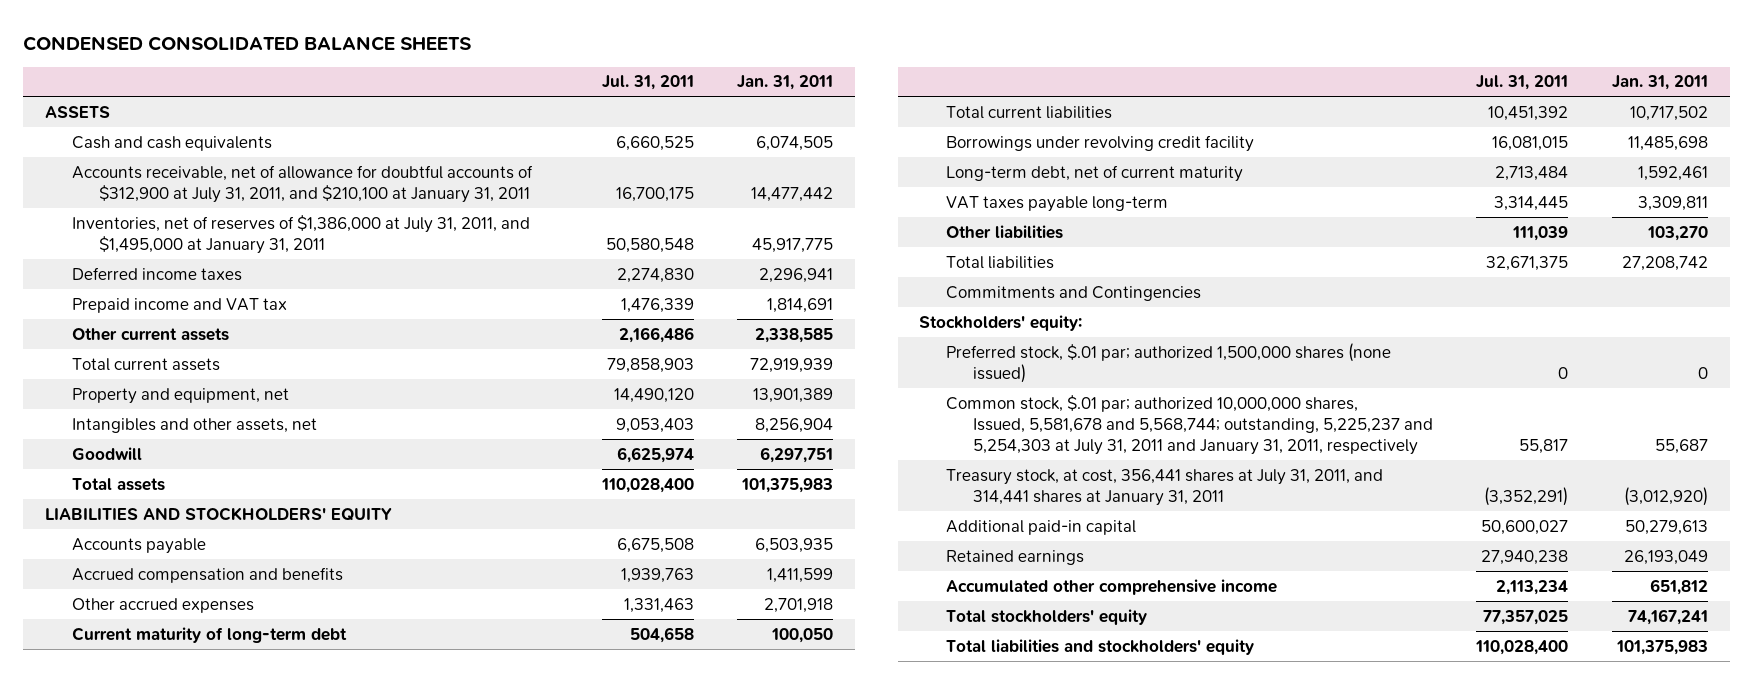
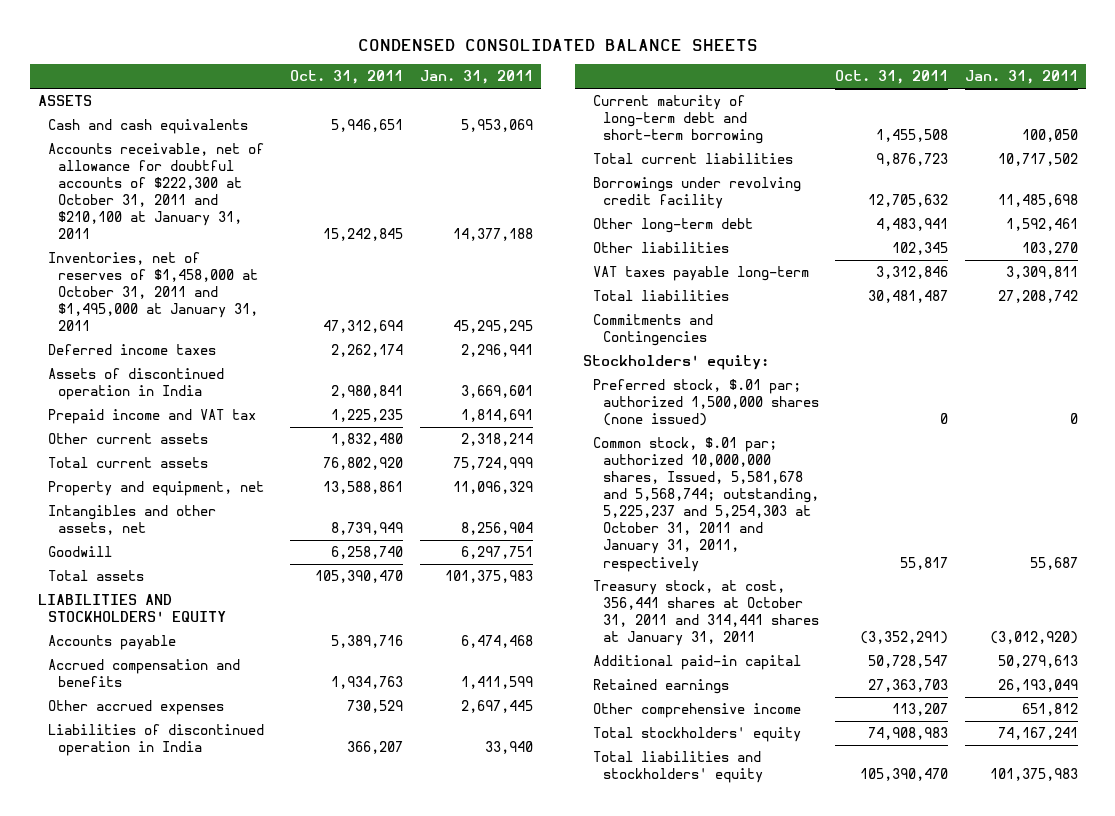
[602,75,695,91] Jul. 31, 2011 -> none
none -> [290,70,404,85] Oct. 31, 2011
[756,135,834,151] 6,074,505 -> [460,119,533,133] 5,953,069
[71,164,533,203] Accounts receivable, net of allowance for doubtful accounts of $312,900 at July 31, 2011, and $210,100 at January 31, 2011 -> [47,143,264,240] Accounts receivable, net of allowance for doubtful accounts of $222,300 at October 31, 2011 and $210,100 at January 31, 2011
[751,186,834,202] 14,477,442 -> [452,228,533,242] 14,377,188
[71,214,530,254] Inventories, net of reserves of $1,386,000 at July 31, 2011, and $1,495,000 at January 31, 2011 -> [47,252,258,332] Inventories, net of reserves of $1,458,000 at October 31, 2011 and $1,495,000 at January 31, 2011
[752,237,834,253] 45,917,775 -> [452,320,533,334] 45,295,295
none -> [47,368,224,401] Assets of discontinued operation in India
[755,327,834,343] 2,338,585 -> [460,433,533,447] 2,318,214
[750,357,834,373] 72,919,939 -> [452,457,533,471] 75,724,999
[753,387,834,403] 13,901,389 -> [452,481,533,495] 11,096,329
[755,537,834,553] 6,503,935 -> [460,635,533,649] 6,474,468
[764,597,834,613] 2,701,918 -> [460,700,533,714] 2,697,445
none -> [47,724,264,757] Liabilities of discontinued operation in India
[71,626,347,643] Current maturity of long-term debt -> [592,95,763,145] Current maturity of long-term debt and short-term borrowing
[946,164,1244,182] Long-term debt, net of current maturity -> [592,218,753,234] Other long-term debt
[946,195,1169,212] VAT taxes payable long-term -> [592,266,809,282] VAT taxes payable long-term
[946,394,1434,456] Common stock, $.01 par; authorized 10,000,000 shares, Issued, 5,581,678 and 5,568,744; outstanding, 5,225,237 and 5,254,303 at July 31, 2011 and January 31, 2011, respectively -> [592,437,819,572] Common stock, $.01 par; authorized 10,000,000 shares, Issued, 5,581,678 and 5,568,744; outstanding, 5,225,237 and 5,254,303 at October 31, 2011 and January 31, 2011, respectively
[946,468,1384,506] Treasury stock, at cost, 356,441 shares at July 31, 2011, and 314,441 shares at January 31, 2011 -> [592,580,819,647] Treasury stock, at cost, 356,441 shares at October 31, 2011 and 314,441 shares at January 31, 2011
[946,578,1278,595] Accumulated other comprehensive income -> [592,703,801,719] Other comprehensive income

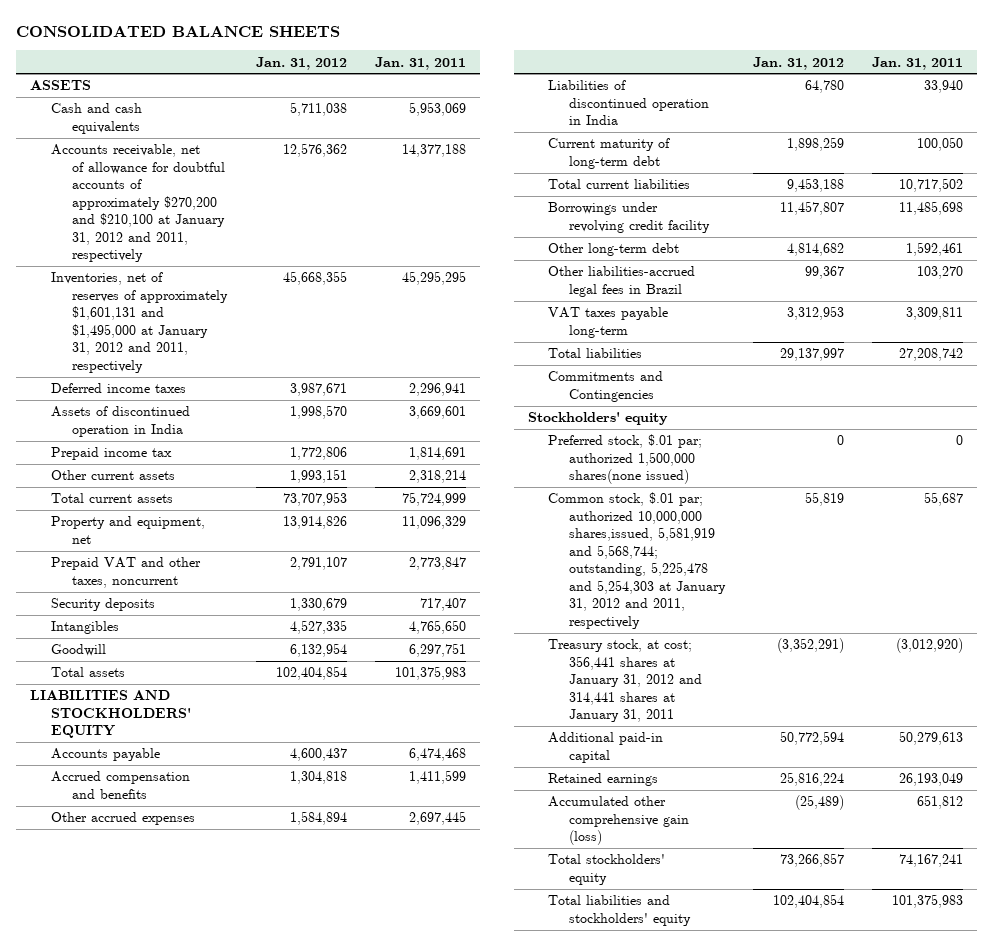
[357,38,758,51] CONDENSED CONSOLIDATED BALANCE SHEETS -> [15,25,340,37] CONSOLIDATED BALANCE SHEETS
[290,70,404,85] Oct. 31, 2011 -> none
none -> [255,56,347,70] Jan. 31, 2012
[47,143,264,240] Accounts receivable, net of allowance for doubtful accounts of $222,300 at October 31, 2011 and $210,100 at January 31, 2011 -> [50,144,225,263] Accounts receivable, net of allowance for doubtful accounts of approximately $270,200 and $210,100 at January 31, 2012 and 2011, respectively
[47,252,258,332] Inventories, net of reserves of $1,458,000 at October 31, 2011 and $1,495,000 at January 31, 2011 -> [50,272,228,373] Inventories, net of reserves of approximately $1,601,131 and $1,495,000 at January 31, 2012 and 2011, respectively
[47,409,256,425] Prepaid income and VAT tax -> [50,447,172,461] Prepaid income tax
none -> [50,557,201,588] Prepaid VAT and other taxes, noncurrent
none -> [50,598,155,612] Security deposits
[47,505,216,536] Intangibles and other assets, net -> [50,621,119,635] Intangibles
[460,522,533,536] 8,256,904 -> [408,620,466,635] 4,765,650
[592,95,763,145] Current maturity of long-term debt and short-term borrowing -> [548,138,671,169] Current maturity of long-term debt
[592,242,729,254] Other liabilities -> [548,266,696,297] Other liabilities-accrued legal fees in Brazil
[582,355,769,371] Stockholders' equity: -> [527,412,668,426] Stockholders' equity
[592,379,819,427] Preferred stock, $.01 par; authorized 1,500,000 shares (none issued) -> [548,434,703,485] Preferred stock, $.01 par; authorized 1,500,000 shares(none issued)
[592,437,819,572] Common stock, $.01 par; authorized 10,000,000 shares, Issued, 5,581,678 and 5,568,744; outstanding, 5,225,237 and 5,254,303 at October 31, 2011 and January 31, 2011, respectively -> [548,492,727,629] Common stock, $.01 par; authorized 10,000,000 shares,issued, 5,581,919 and 5,568,744; outstanding, 5,225,478 and 5,254,303 at January 31, 2012 and 2011, respectively
[592,580,819,647] Treasury stock, at cost, 356,441 shares at October 31, 2011 and 314,441 shares at January 31, 2011 -> [548,639,703,723] Treasury stock, at cost; 356,441 shares at January 31, 2012 and 314,441 shares at January 31, 2011
[592,703,801,719] Other comprehensive income -> [548,796,690,846] Accumulated other comprehensive gain (loss)

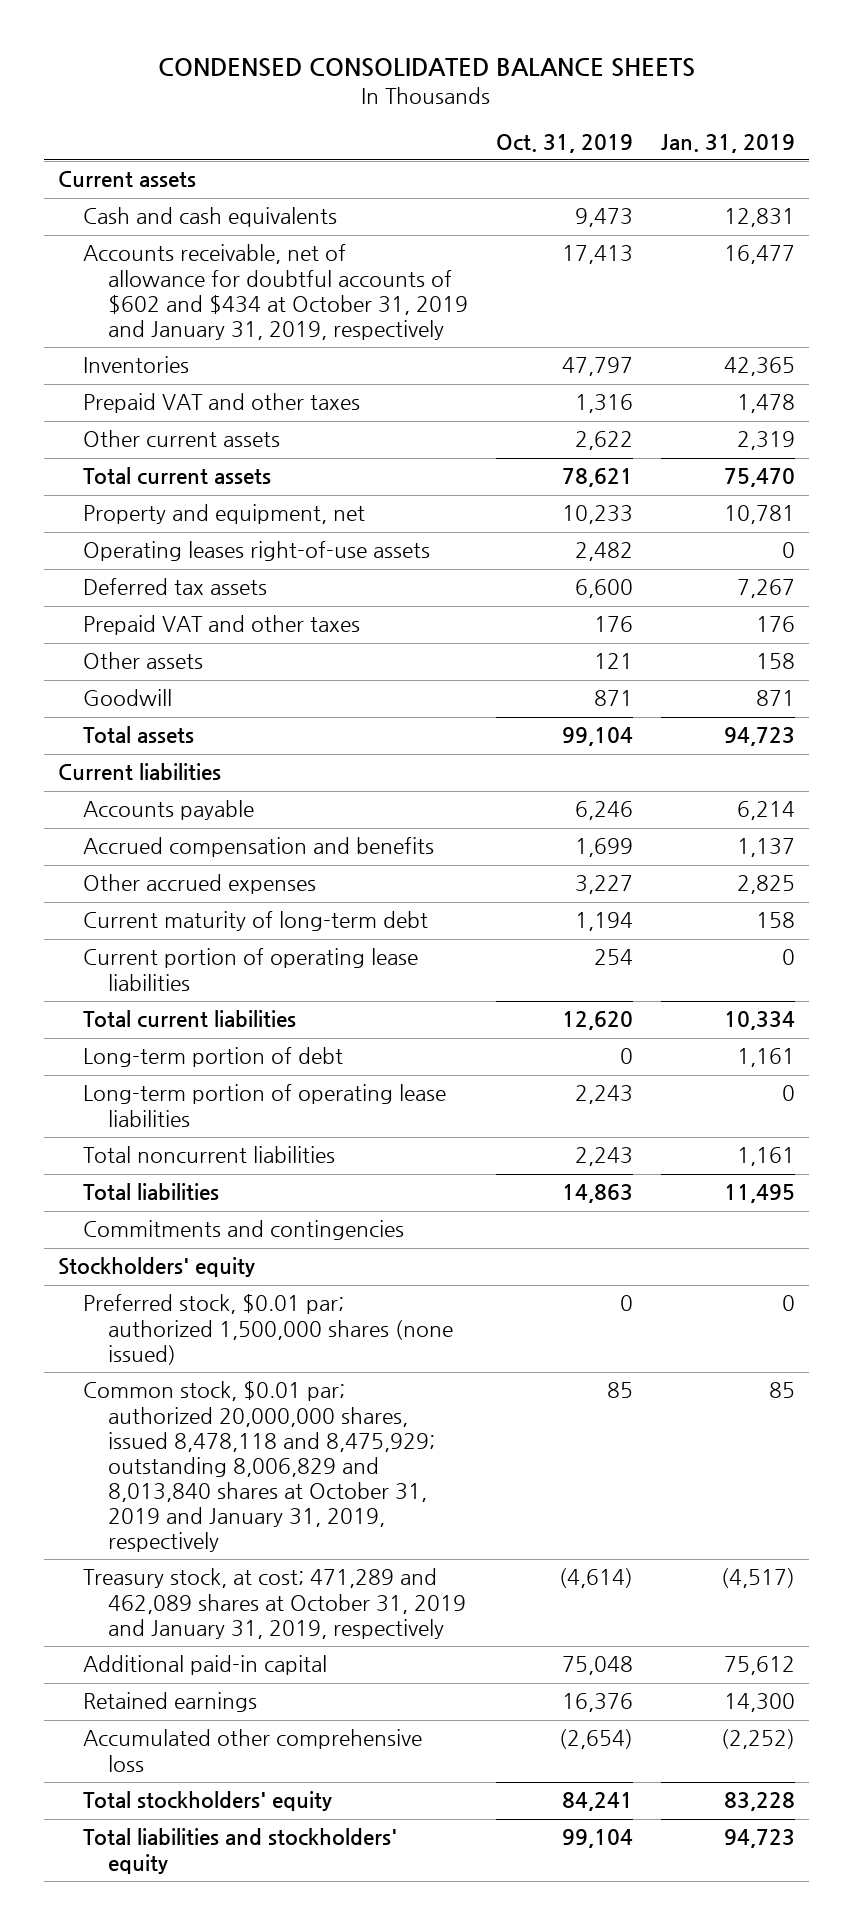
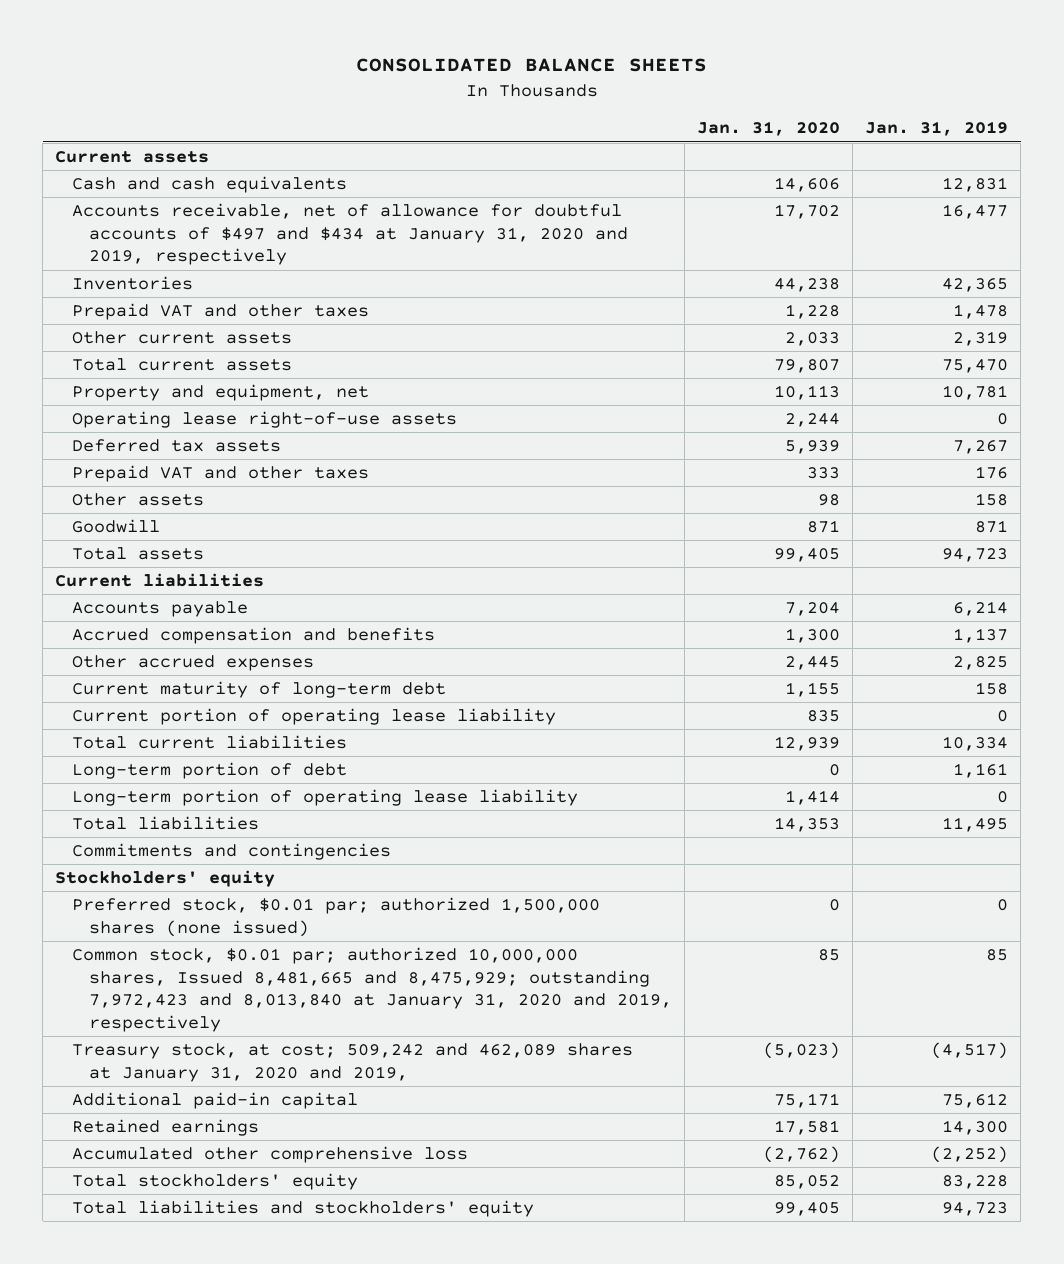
[158,58,696,78] CONDENSED CONSOLIDATED BALANCE SHEETS -> [355,58,707,73] CONSOLIDATED BALANCE SHEETS
[495,133,633,153] Oct. 31, 2019 -> none
none -> [696,121,840,137] Jan. 31, 2020
[82,244,468,340] Accounts receivable, net of allowance for doubtful accounts of $602 and $434 at October 31, 2019 and January 31, 2019, respectively -> [72,203,628,266] Accounts receivable, net of allowance for doubtful accounts of $497 and $434 at January 31, 2020 and 2019, respectively
[82,541,430,562] Operating leases right-of-use assets -> [72,411,458,429] Operating lease right-of-use assets
[82,948,418,991] Current portion of operating lease liabilities -> [72,708,557,726] Current portion of operating lease liability
[82,1146,335,1164] Total noncurrent liabilities -> none
[82,1084,446,1127] Long-term portion of operating lease liabilities -> [72,789,579,807] Long-term portion of operating lease liability
[82,1381,435,1552] Common stock, $0.01 par; authorized 20,000,000 shares, issued 8,478,118 and 8,475,929; outstanding 8,006,829 and 8,013,840 shares at October 31, 2019 and January 31, 2019, respectively -> [72,947,672,1033] Common stock, $0.01 par; authorized 10,000,000 shares, Issued 8,481,665 and 8,475,929; outstanding 7,972,423 and 8,013,840 at January 31, 2020 and 2019, respectively
[82,1568,466,1639] Treasury stock, at cost; 471,289 and 462,089 shares at October 31, 2019 and January 31, 2019, respectively -> [72,1043,634,1082] Treasury stock, at cost; 509,242 and 462,089 shares at January 31, 2020 and 2019,

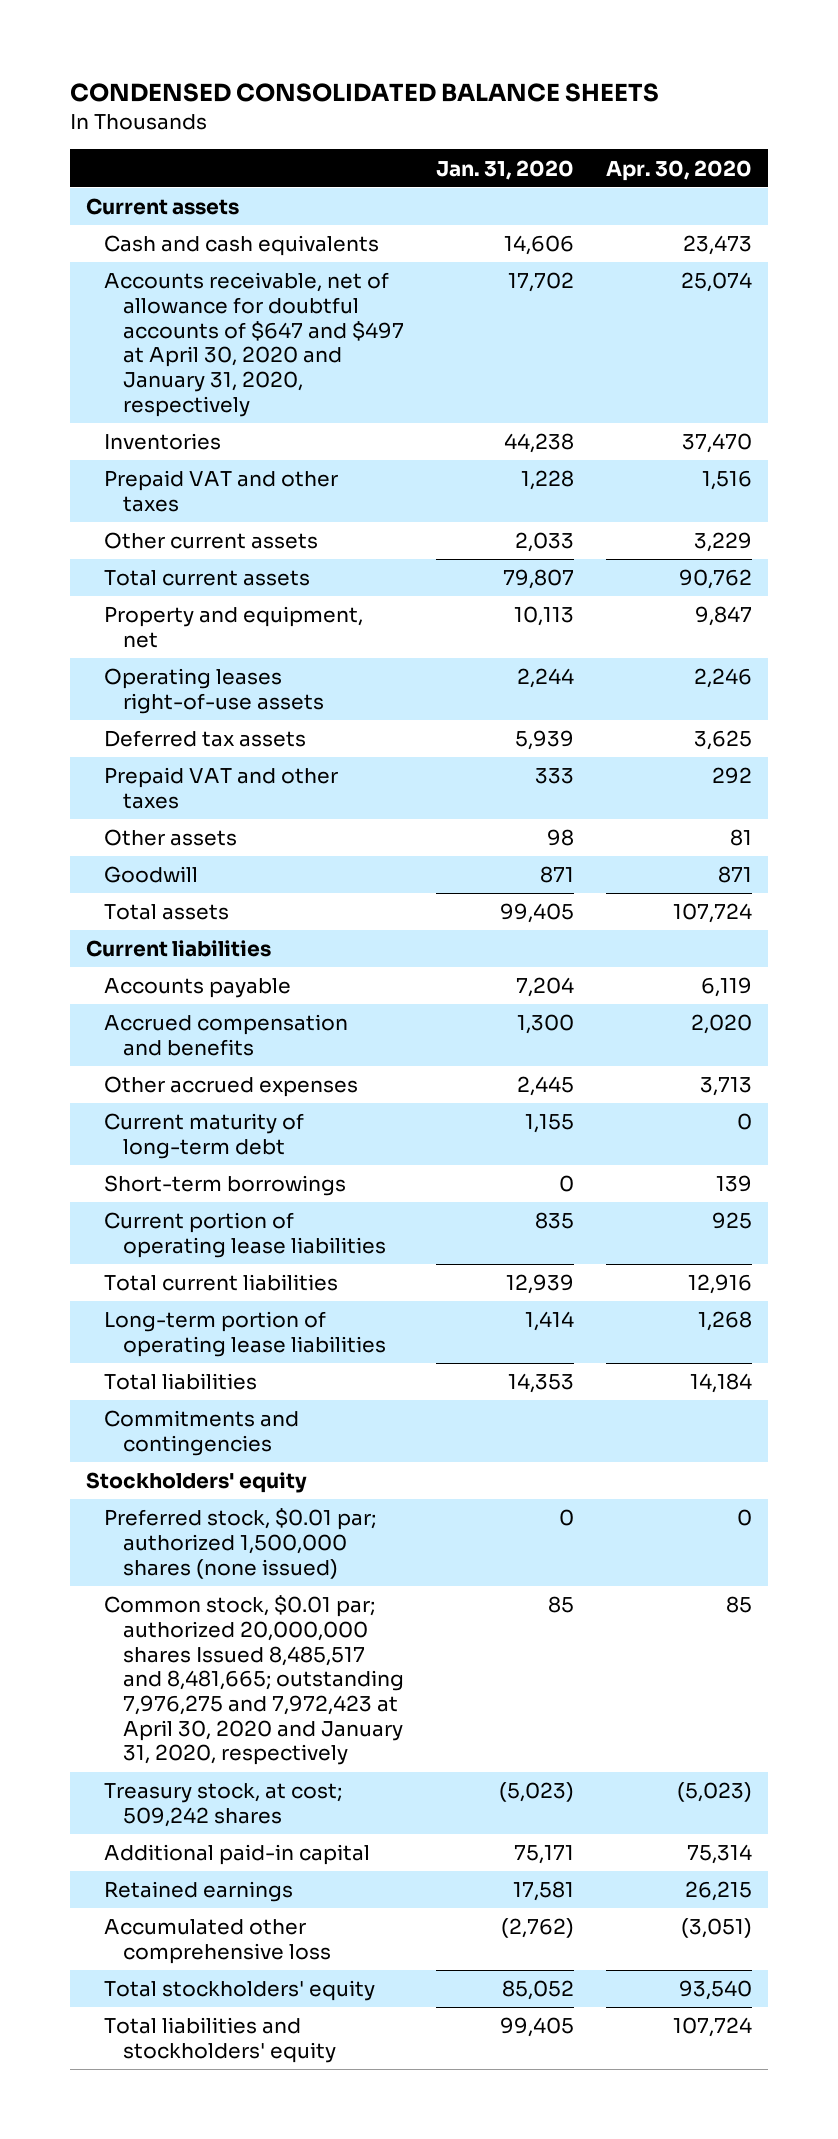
[355,58,707,73] CONSOLIDATED BALANCE SHEETS -> [69,83,659,103] CONDENSED CONSOLIDATED BALANCE SHEETS
[865,121,1009,137] Jan. 31, 2019 -> none
none -> [606,159,753,181] Apr. 30, 2020
[72,203,628,266] Accounts receivable, net of allowance for doubtful accounts of $497 and $434 at January 31, 2020 and 2019, respectively -> [104,272,404,417] Accounts receivable, net of allowance for doubtful accounts of $647 and $497 at April 30, 2020 and January 31, 2020, respectively
[72,411,458,429] Operating lease right-of-use assets -> [104,668,324,714] Operating leases right-of-use assets
none -> [104,1175,347,1197] Short-term borrowings
[72,708,557,726] Current portion of operating lease liability -> [104,1212,386,1258] Current portion of operating lease liabilities
[72,762,348,780] Long-term portion of debt -> none
[72,789,579,807] Long-term portion of operating lease liability -> [104,1311,386,1357] Long-term portion of operating lease liabilities
[72,947,672,1033] Common stock, $0.01 par; authorized 10,000,000 shares, Issued 8,481,665 and 8,475,929; outstanding 7,972,423 and 8,013,840 at January 31, 2020 and 2019, respectively -> [104,1595,404,1766] Common stock, $0.01 par; authorized 20,000,000 shares Issued 8,485,517 and 8,481,665; outstanding 7,976,275 and 7,972,423 at April 30, 2020 and January 31, 2020, respectively
[72,1043,634,1082] Treasury stock, at cost; 509,242 and 462,089 shares at January 31, 2020 and 2019, -> [104,1783,343,1827] Treasury stock, at cost; 509,242 shares

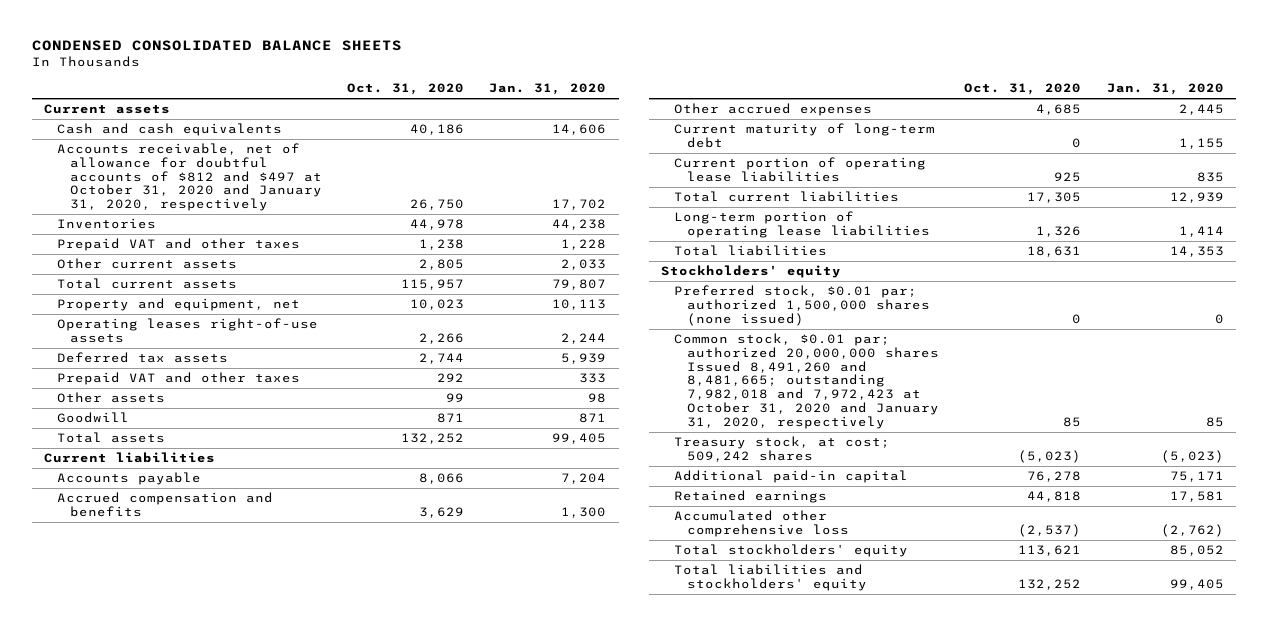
[606,159,753,181] Apr. 30, 2020 -> none
none -> [347,83,465,96] Oct. 31, 2020
[104,272,404,417] Accounts receivable, net of allowance for doubtful accounts of $647 and $497 at April 30, 2020 and January 31, 2020, respectively -> [57,143,323,212] Accounts receivable, net of allowance for doubtful accounts of $812 and $497 at October 31, 2020 and January 31, 2020, respectively
[104,1175,347,1197] Short-term borrowings -> none
[104,1410,300,1456] Commitments and contingencies -> none
[104,1595,404,1766] Common stock, $0.01 par; authorized 20,000,000 shares Issued 8,485,517 and 8,481,665; outstanding 7,976,275 and 7,972,423 at April 30, 2020 and January 31, 2020, respectively -> [674,333,940,429] Common stock, $0.01 par; authorized 20,000,000 shares Issued 8,491,260 and 8,481,665; outstanding 7,982,018 and 7,972,423 at October 31, 2020 and January 31, 2020, respectively

